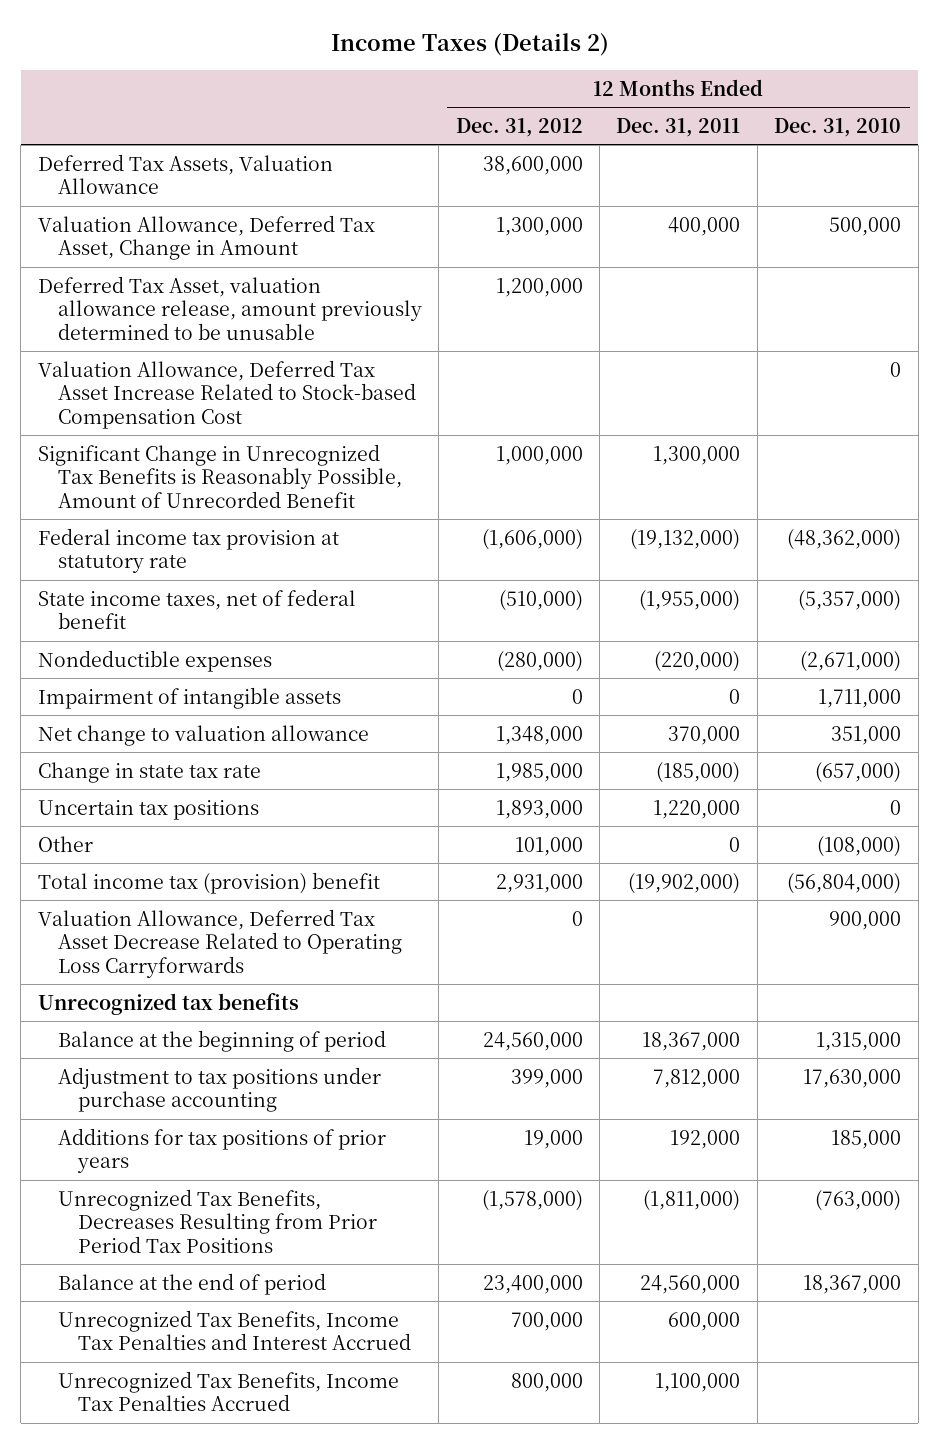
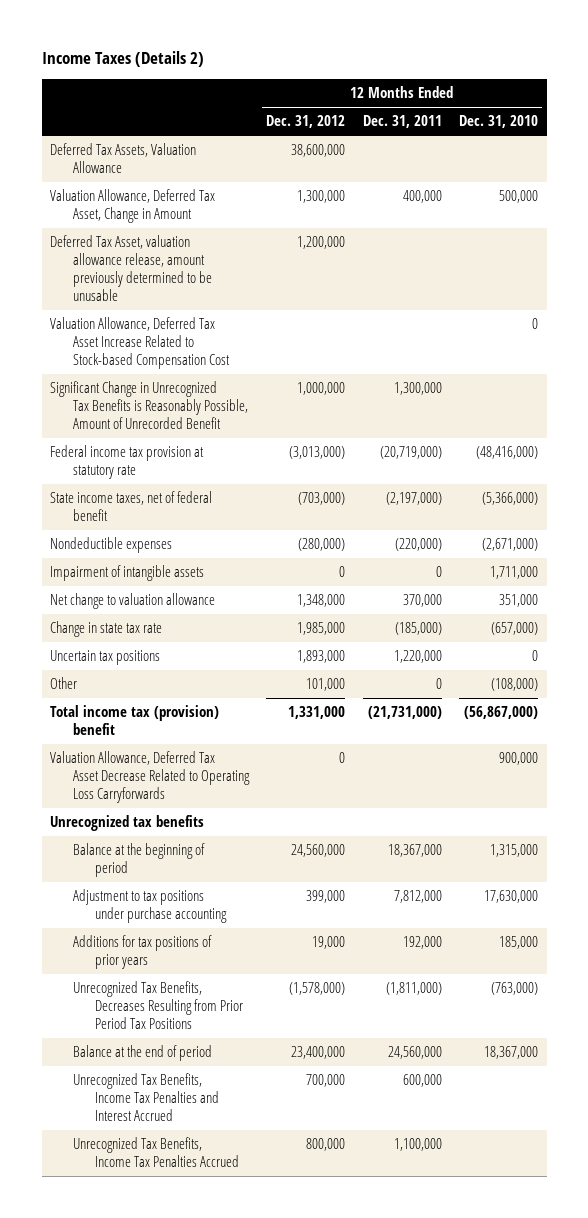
[481,528,583,550] (1,606,000) -> [289,446,346,460] (3,013,000)
[630,528,741,550] (19,132,000) -> [379,446,442,460] (20,719,000)
[787,528,902,550] (48,362,000) -> [475,446,538,460] (48,416,000)
[498,589,583,611] (510,000) -> [298,492,346,506] (703,000)
[639,589,741,611] (1,955,000) -> [385,492,442,506] (2,197,000)
[798,589,902,611] (5,357,000) -> [481,492,538,506] (5,366,000)
[495,873,583,893] 2,931,000 -> [288,706,346,720] 1,331,000
[628,872,741,894] (19,902,000) -> [367,706,442,720] (21,731,000)
[787,872,902,894] (56,804,000) -> [463,706,538,720] (56,867,000)

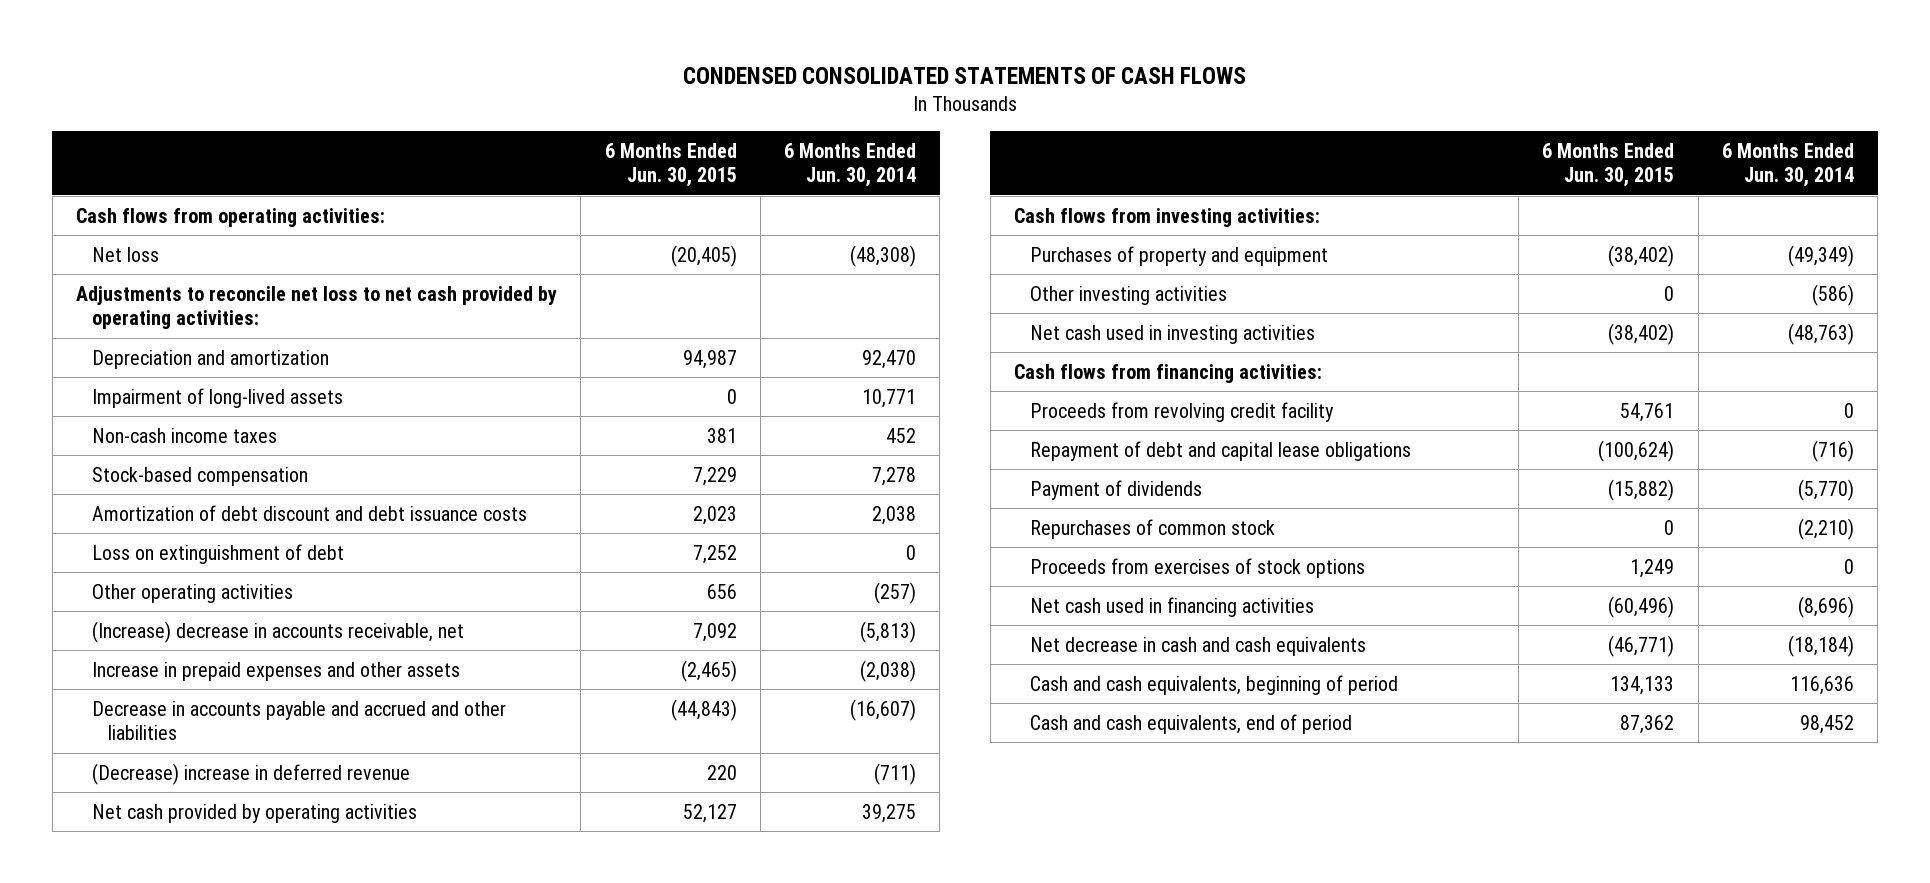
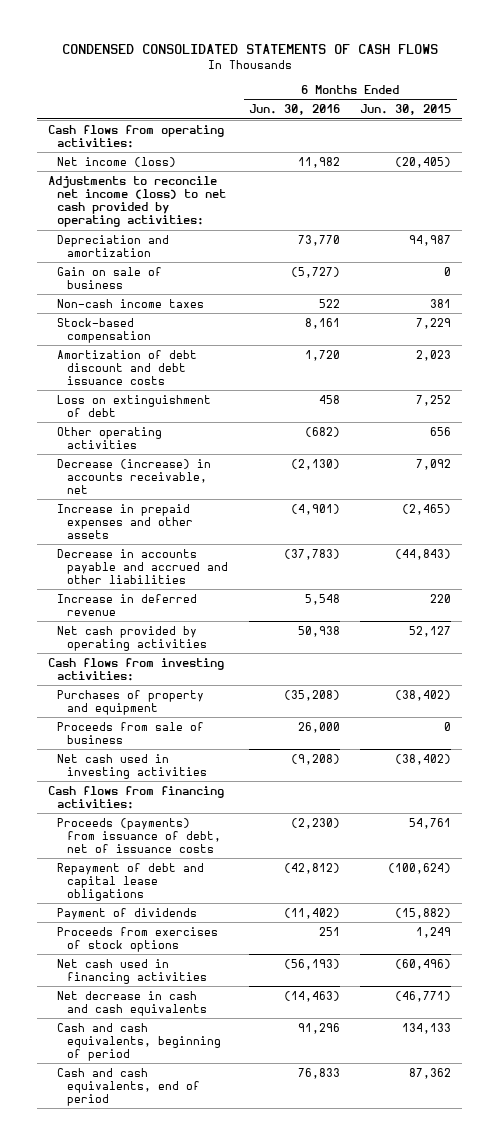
[784,142,917,188] 6 Months Ended Jun. 30, 2014 -> none
none -> [248,104,340,116] Jun. 30, 2016
[91,246,159,262] Net loss -> [57,156,177,167] Net income (loss)
[76,285,558,330] Adjustments to reconcile net loss to net cash provided by operating activities: -> [47,175,227,228] Adjustments to reconcile net income (loss) to net cash provided by operating activities:
[91,387,343,408] Impairment of long-lived assets -> none
none -> [57,266,163,289] Gain on sale of business
[91,620,464,643] (Increase) decrease in accounts receivable, net -> [57,458,212,494] Decrease (increase) in accounts receivable, net
[91,762,410,785] (Decrease) increase in deferred revenue -> [57,593,198,616] Increase in deferred revenue
[1029,285,1227,305] Other investing activities -> none
none -> [57,721,205,744] Proceeds from sale of business
[1029,401,1334,422] Proceeds from revolving credit facility -> [57,817,222,853] Proceeds (payments) from issuance of debt, net of issuance costs
[1029,518,1275,539] Repurchases of common stock -> none

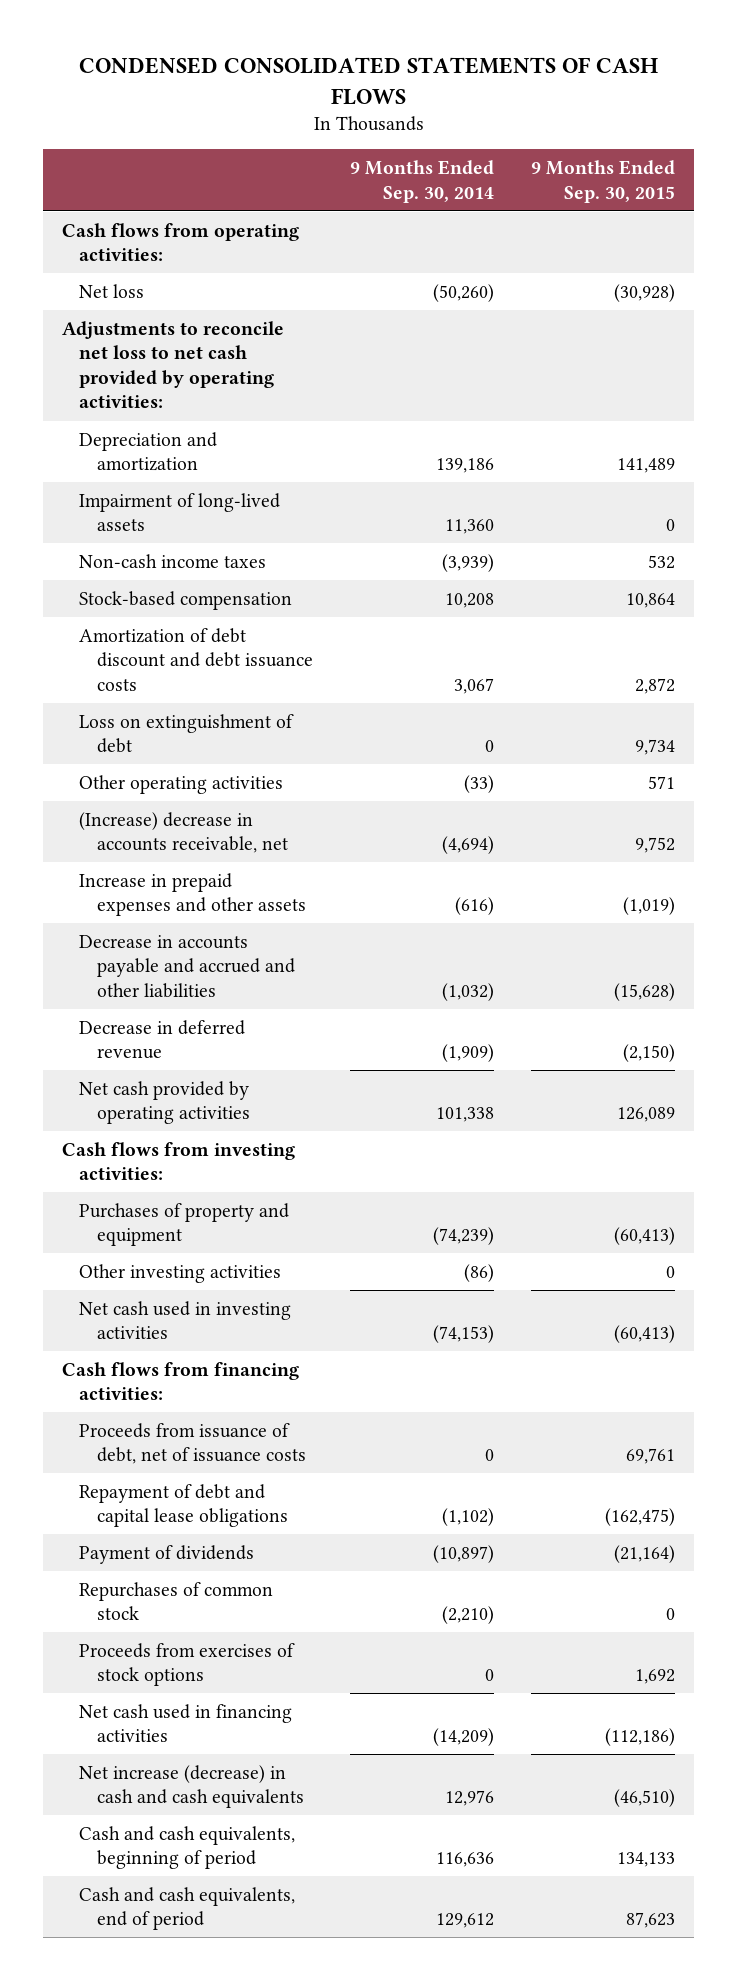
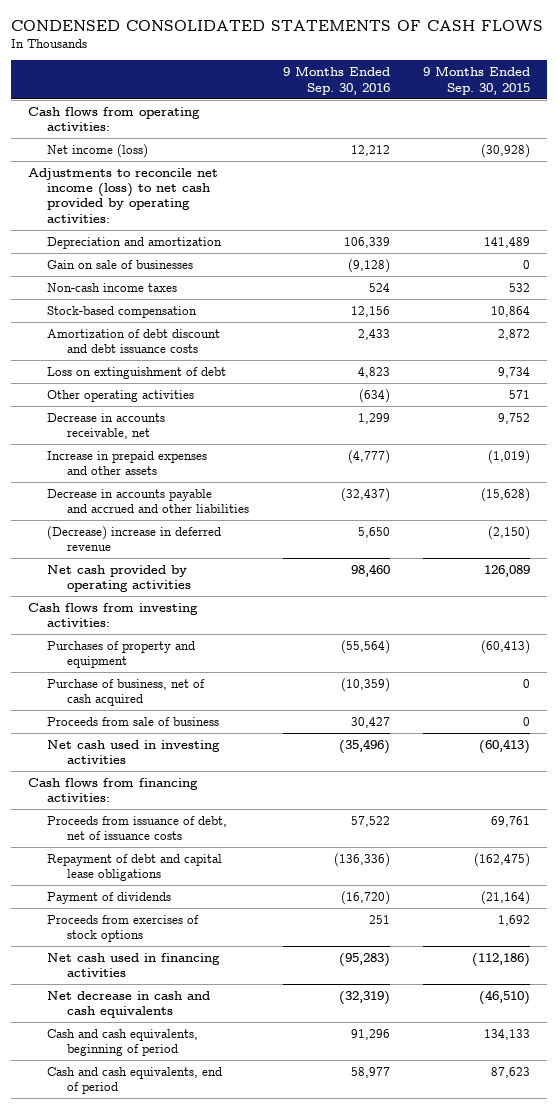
[350,160,495,203] 9 Months Ended Sep. 30, 2014 -> none
none -> [282,66,390,95] 9 Months Ended Sep. 30, 2016
[79,283,145,298] Net loss -> [47,143,149,158] Net income (loss)
[61,320,284,409] Adjustments to reconcile net loss to net cash provided by operating activities: -> [27,167,218,223] Adjustments to reconcile net income (loss) to net cash provided by operating activities:
[79,492,281,532] Impairment of long-lived assets -> none
none -> [47,259,194,269] Gain on sale of businesses
[79,811,289,854] (Increase) decrease in accounts receivable, net -> [47,412,166,440] Decrease in accounts receivable, net
[79,1019,246,1060] Decrease in deferred revenue -> [47,525,222,552] (Decrease) increase in deferred revenue
[79,1263,282,1283] Other investing activities -> none
none -> [47,678,206,707] Purchase of business, net of cash acquired
none -> [47,716,220,726] Proceeds from sale of business
[79,1581,274,1621] Repurchases of common stock -> none
[79,1764,305,1809] Net increase (decrease) in cash and cash equivalents -> [47,990,211,1019] Net decrease in cash and cash equivalents

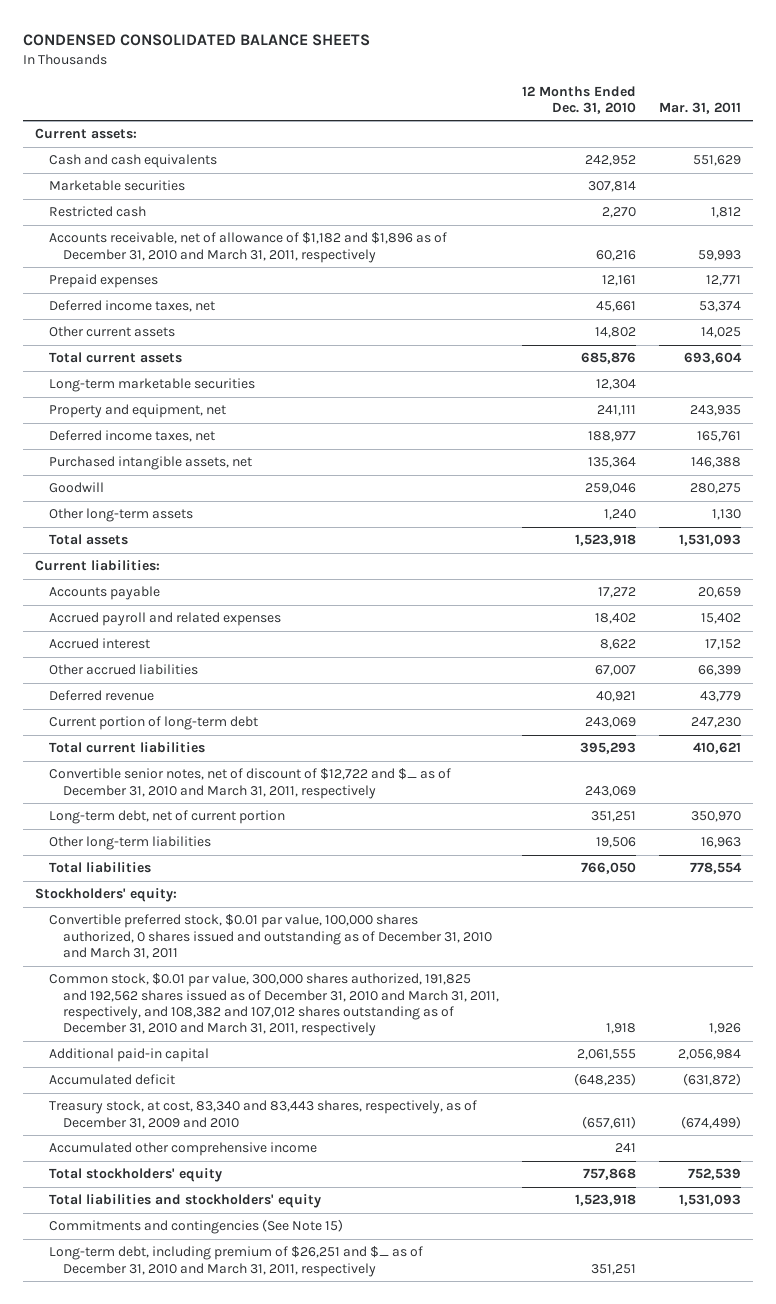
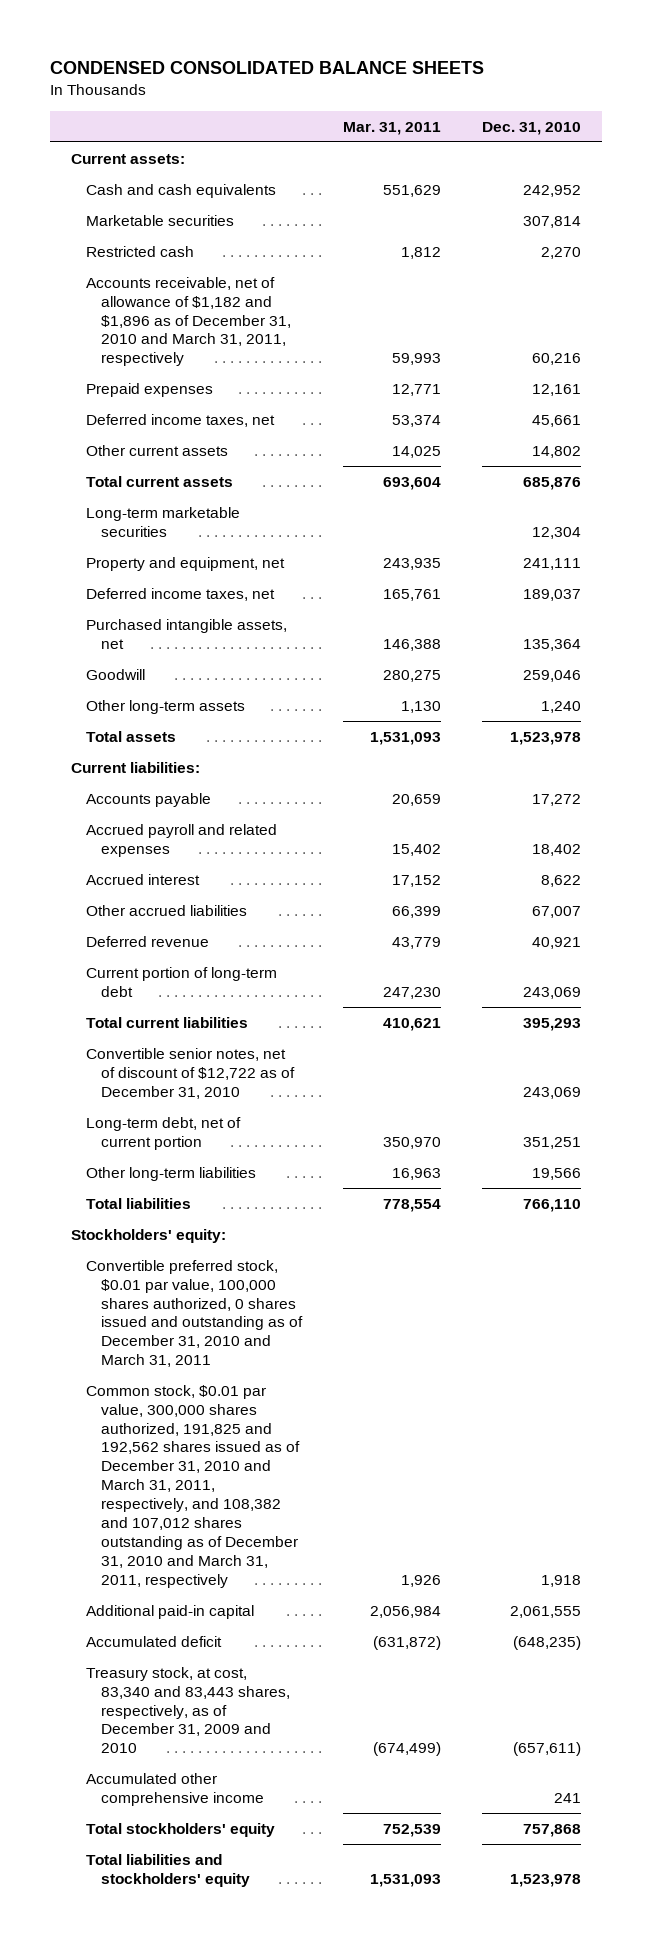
[522,85,637,114] 12 Months Ended Dec. 31, 2010 -> none
none -> [482,121,582,135] Dec. 31, 2010
[48,768,451,799] Convertible senior notes, net of discount of $12,722 and $_ as of December 31, 2010 and March 31, 2011, respectively -> [85,1047,295,1099] Convertible senior notes, net of discount of $12,722 as of December 31, 2010
[48,1219,343,1235] Commitments and contingencies (See Note 15) -> none
[48,1246,423,1277] Long-term debt, including premium of $26,251 and $_ as of December 31, 2010 and March 31, 2011, respectively -> none

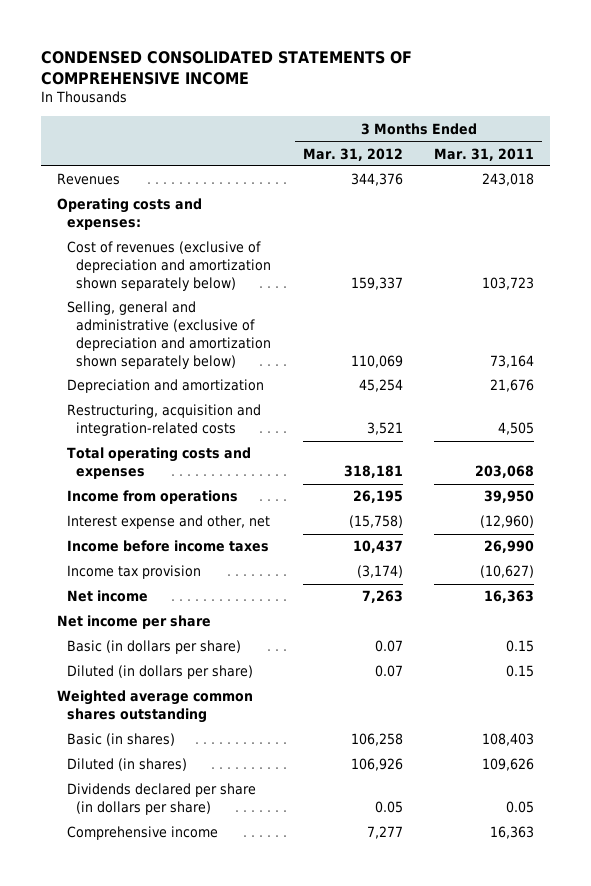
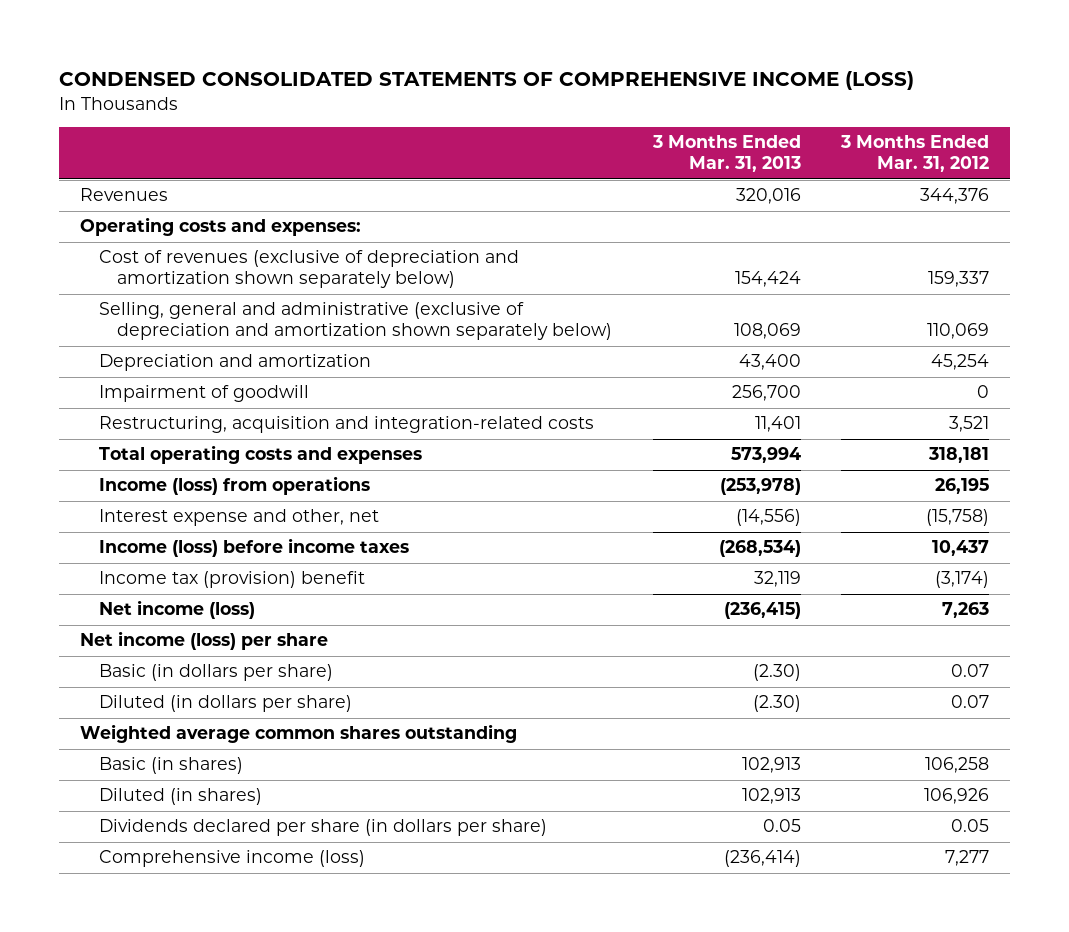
[41,50,413,85] CONDENSED CONSOLIDATED STATEMENTS OF COMPREHENSIVE INCOME -> [59,71,915,91] CONDENSED CONSOLIDATED STATEMENTS OF COMPREHENSIVE INCOME (LOSS)
[434,147,535,161] Mar. 31, 2011 -> none
none -> [651,135,801,173] 3 Months Ended Mar. 31, 2013
none -> [98,385,309,403] Impairment of goodwill
[66,490,238,505] Income from operations -> [98,476,370,496] Income (loss) from operations
[66,540,269,553] Income before income taxes -> [98,538,409,558] Income (loss) before income taxes
[66,565,201,580] Income tax provision -> [98,571,365,589] Income tax (provision) benefit
[66,590,148,603] Net income -> [98,600,255,620] Net income (loss)
[56,615,211,630] Net income per share -> [79,631,328,651] Net income (loss) per share
[66,826,218,841] Comprehensive income -> [98,850,365,868] Comprehensive income (loss)

